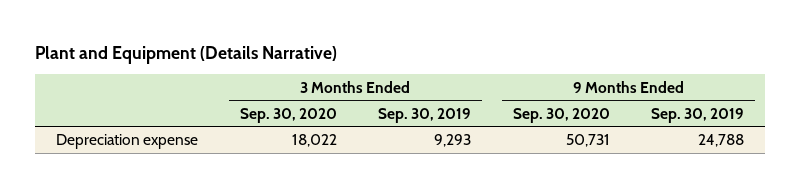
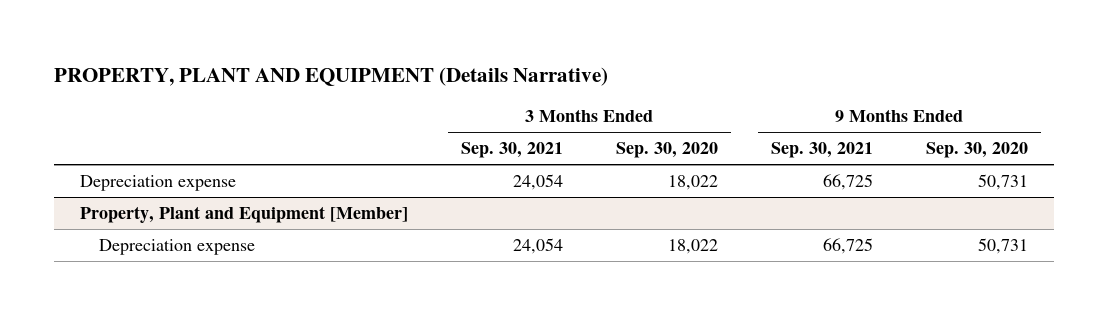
[35,45,338,64] Plant and Equipment (Details Narrative) -> [53,66,608,86] PROPERTY, PLANT AND EQUIPMENT (Details Narrative)
[378,107,472,123] Sep. 30, 2019 -> none
[651,107,745,123] Sep. 30, 2019 -> none
none -> [461,142,564,159] Sep. 30, 2021
none -> [770,142,873,159] Sep. 30, 2021
none -> [80,206,409,224] Property, Plant and Equipment [Member]
none -> [99,239,256,256] Depreciation expense

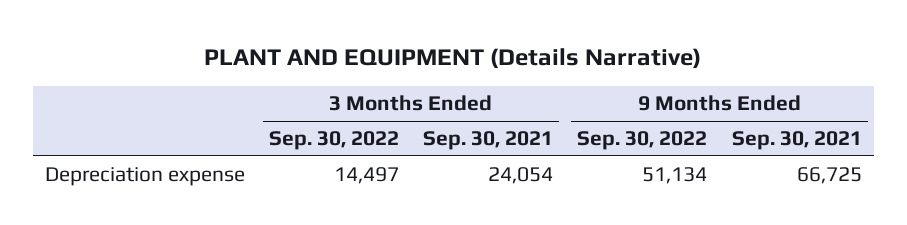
[53,66,608,86] PROPERTY, PLANT AND EQUIPMENT (Details Narrative) -> [204,48,702,70] PLANT AND EQUIPMENT (Details Narrative)
[615,142,718,159] Sep. 30, 2020 -> none
[925,142,1028,159] Sep. 30, 2020 -> none
none -> [269,131,400,151] Sep. 30, 2022
none -> [577,131,708,151] Sep. 30, 2022
[80,206,409,224] Property, Plant and Equipment [Member] -> none
[99,239,256,256] Depreciation expense -> none

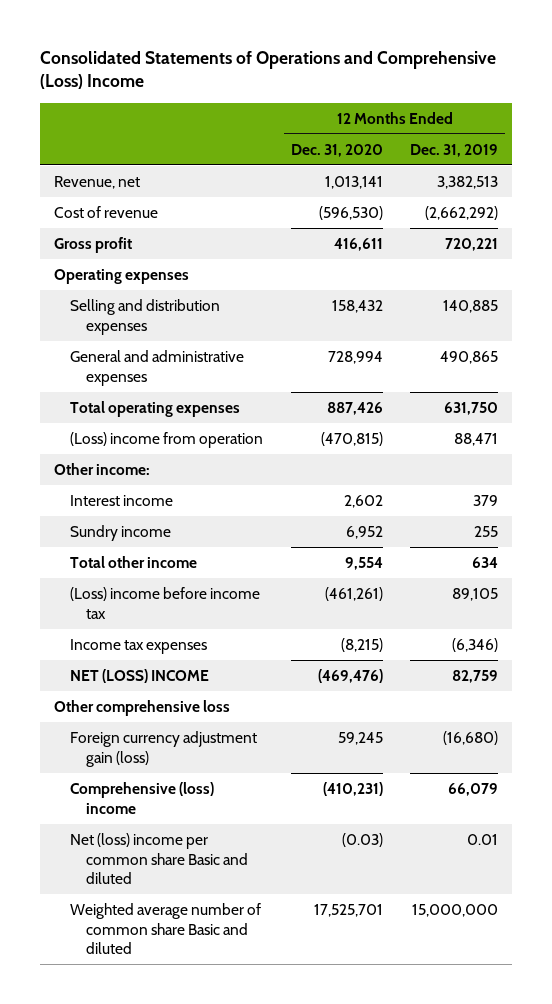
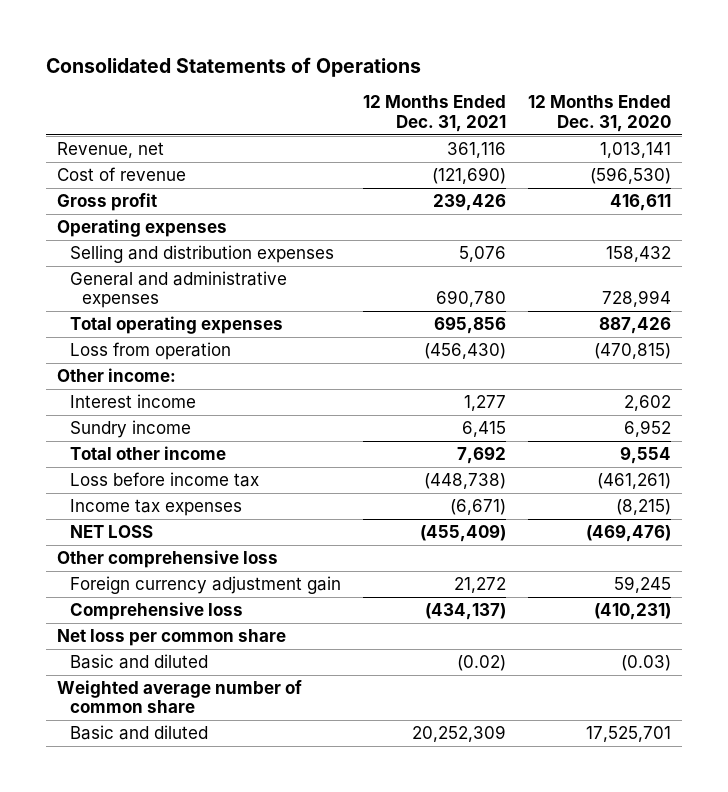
[39,50,496,90] Consolidated Statements of Operations and Comprehensive (Loss) Income -> [46,56,422,77] Consolidated Statements of Operations
[410,143,499,157] Dec. 31, 2019 -> none
none -> [362,95,506,132] 12 Months Ended Dec. 31, 2021
[69,431,263,448] (Loss) income from operation -> [69,341,231,360] Loss from operation
[69,586,260,619] (Loss) income before income tax -> [69,471,259,487] Loss before income tax
[69,668,209,683] NET (LOSS) INCOME -> [69,524,153,538] NET LOSS
[69,730,257,767] Foreign currency adjustment gain (loss) -> [69,575,341,594] Foreign currency adjustment gain
[69,781,214,814] Comprehensive (loss) income -> [69,601,243,620] Comprehensive loss
none -> [57,628,287,646] Net loss per common share
[69,832,248,885] Net (loss) income per common share Basic and diluted -> [69,653,208,669] Basic and diluted
none -> [57,679,303,714] Weighted average number of common share
[69,902,261,955] Weighted average number of common share Basic and diluted -> [69,724,208,740] Basic and diluted

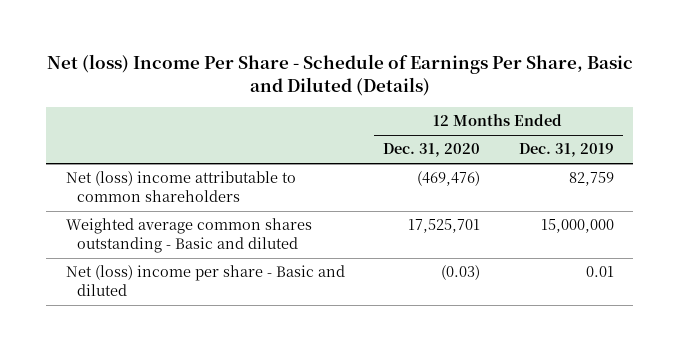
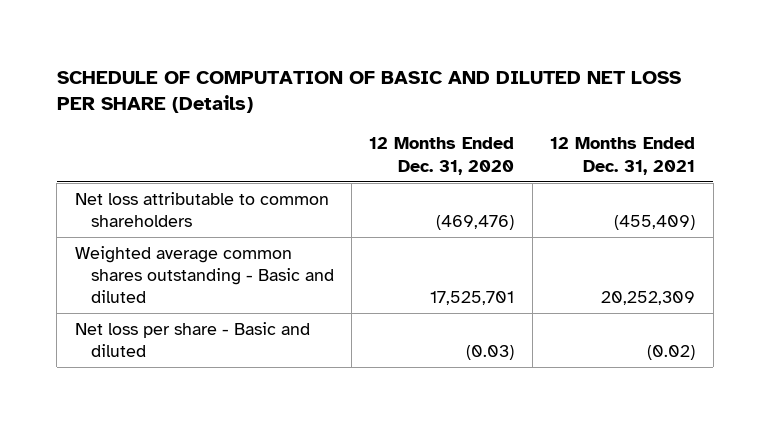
[46,54,633,97] Net (loss) Income Per Share - Schedule of Earnings Per Share, Basic and Diluted (Details) -> [56,70,681,114] SCHEDULE OF COMPUTATION OF BASIC AND DILUTED NET LOSS PER SHARE (Details)
[518,143,614,158] Dec. 31, 2019 -> none
none -> [550,137,696,175] 12 Months Ended Dec. 31, 2021
[65,171,296,203] Net (loss) income attributable to common shareholders -> [74,191,329,228] Net loss attributable to common shareholders
[65,265,345,297] Net (loss) income per share - Basic and diluted -> [74,321,310,358] Net loss per share - Basic and diluted

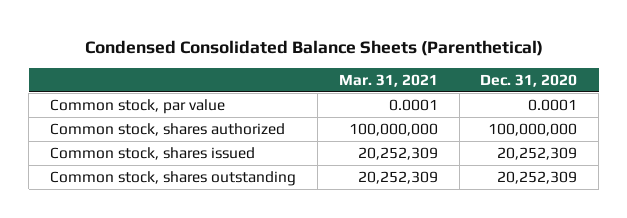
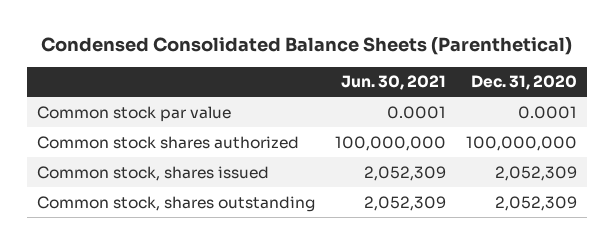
[338,73,438,87] Mar. 31, 2021 -> none
none -> [341,75,447,91] Jun. 30, 2021
[50,98,226,114] Common stock, par value -> [36,105,231,122] Common stock par value
[50,122,286,136] Common stock, shares authorized -> [36,135,299,149] Common stock shares authorized
[497,146,578,160] 20,252,309 -> [495,165,578,181] 2,052,309
[497,170,578,184] 20,252,309 -> [495,195,578,211] 2,052,309

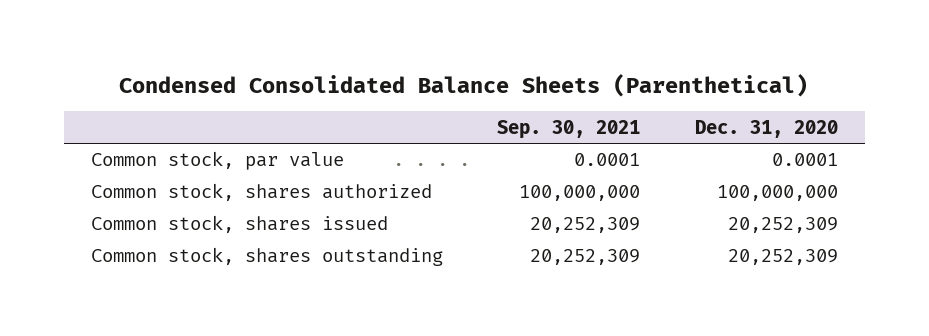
[341,75,447,91] Jun. 30, 2021 -> none
none -> [497,119,641,139] Sep. 30, 2021
[36,105,231,122] Common stock par value -> [91,151,345,171] Common stock, par value
[36,135,299,149] Common stock shares authorized -> [91,183,433,202] Common stock, shares authorized
[495,165,578,181] 2,052,309 -> [727,217,838,234] 20,252,309
[495,195,578,211] 2,052,309 -> [727,249,838,266] 20,252,309

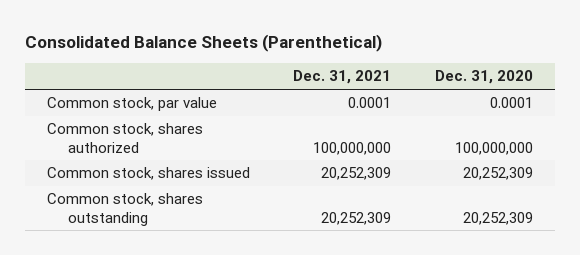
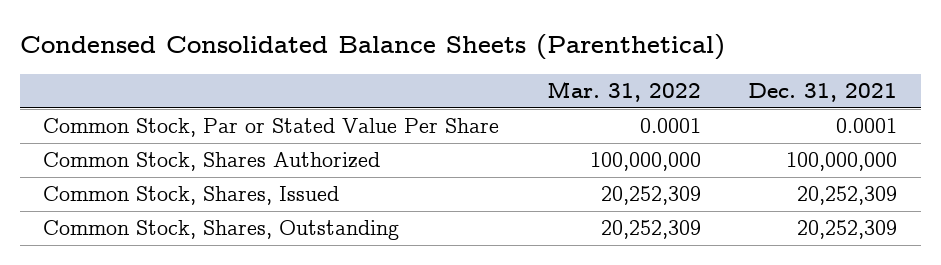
[24,34,382,53] Consolidated Balance Sheets (Parenthetical) -> [19,33,725,60] Condensed Consolidated Balance Sheets (Parenthetical)
[434,70,533,85] Dec. 31, 2020 -> none
none -> [546,81,701,103] Mar. 31, 2022
[46,97,217,112] Common stock, par value -> [43,118,500,138] Common Stock, Par or Stated Value Per Share
[46,123,203,153] Common stock, shares authorized -> [43,152,381,172] Common Stock, Shares Authorized
[46,167,250,181] Common stock, shares issued -> [43,186,340,206] Common Stock, Shares, Issued
[46,193,203,226] Common stock, shares outstanding -> [43,220,400,241] Common Stock, Shares, Outstanding

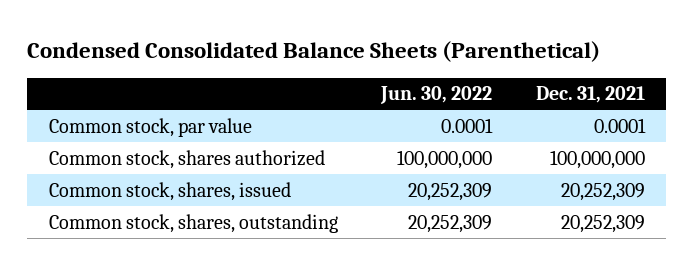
[546,81,701,103] Mar. 31, 2022 -> none
none -> [380,86,493,105] Jun. 30, 2022
[43,118,500,138] Common Stock, Par or Stated Value Per Share -> [48,117,252,137] Common stock, par value
[43,152,381,172] Common Stock, Shares Authorized -> [48,149,325,169] Common stock, shares authorized
[43,186,340,206] Common Stock, Shares, Issued -> [48,181,291,201] Common stock, shares, issued
[43,220,400,241] Common Stock, Shares, Outstanding -> [48,213,338,233] Common stock, shares, outstanding

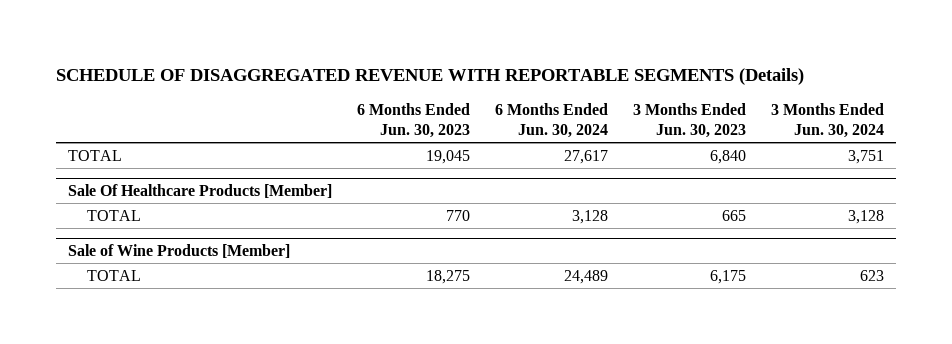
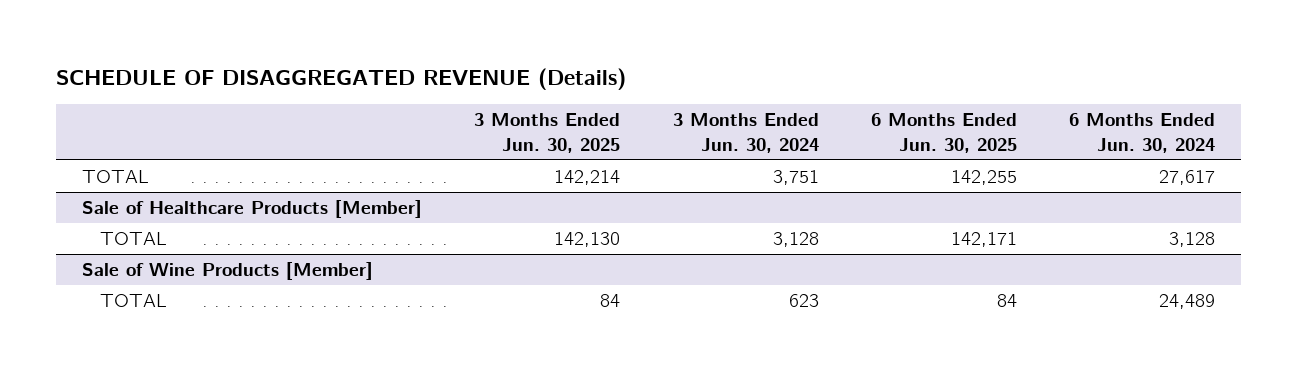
[55,67,804,85] SCHEDULE OF DISAGGREGATED REVENUE WITH REPORTABLE SEGMENTS (Details) -> [55,68,626,91] SCHEDULE OF DISAGGREGATED REVENUE (Details)
[357,102,471,138] 6 Months Ended Jun. 30, 2023 -> none
[633,102,747,138] 3 Months Ended Jun. 30, 2023 -> none
none -> [474,113,621,153] 3 Months Ended Jun. 30, 2025
none -> [870,113,1017,153] 6 Months Ended Jun. 30, 2025
[68,183,333,198] Sale Of Healthcare Products [Member] -> [81,200,422,219] Sale of Healthcare Products [Member]

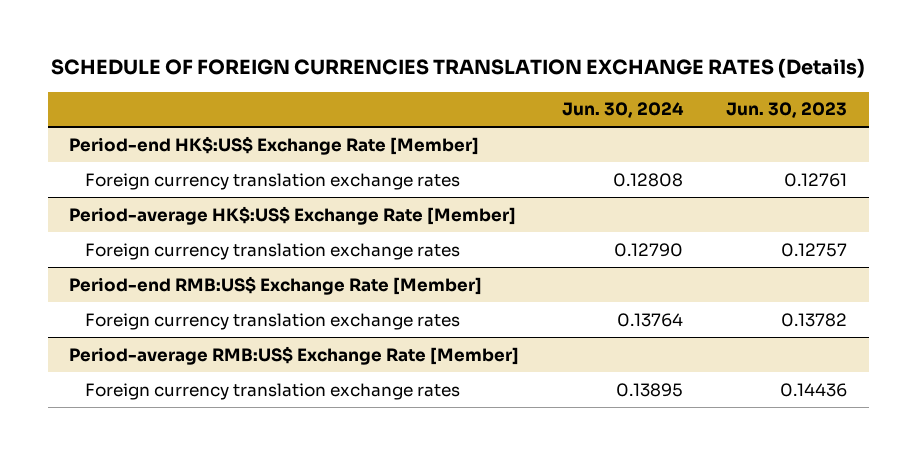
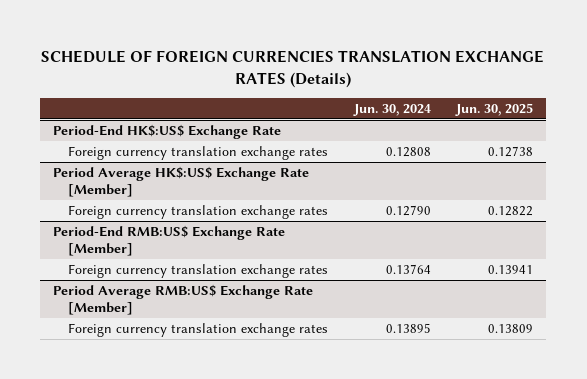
[726,102,848,119] Jun. 30, 2023 -> none
none -> [455,102,534,116] Jun. 30, 2025
[69,135,480,155] Period-end HK$:US$ Exchange Rate [Member] -> [53,124,282,140] Period-End HK$:US$ Exchange Rate
[69,205,517,225] Period-average HK$:US$ Exchange Rate [Member] -> [53,166,310,197] Period Average HK$:US$ Exchange Rate [Member]
[69,275,483,295] Period-end RMB:US$ Exchange Rate [Member] -> [53,225,286,256] Period-End RMB:US$ Exchange Rate [Member]
[69,345,520,365] Period-average RMB:US$ Exchange Rate [Member] -> [53,284,314,315] Period Average RMB:US$ Exchange Rate [Member]

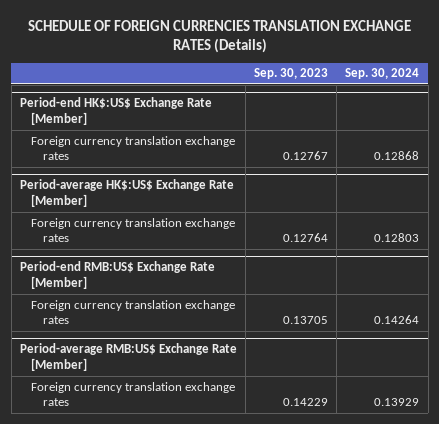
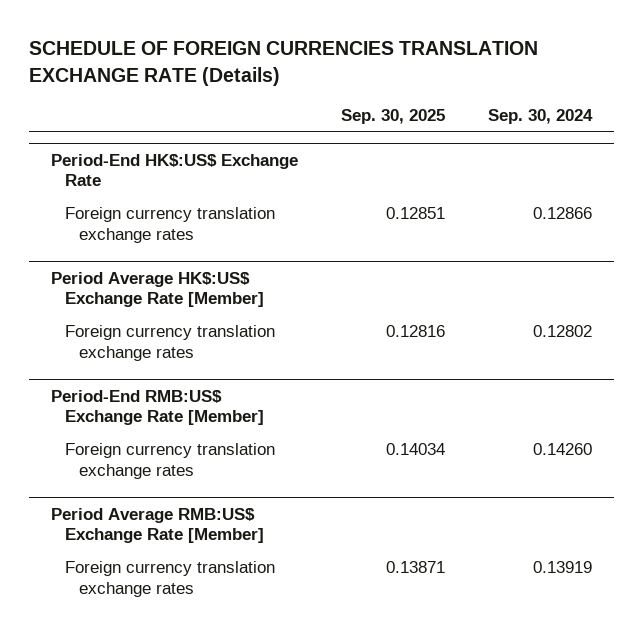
[27,19,411,54] SCHEDULE OF FOREIGN CURRENCIES TRANSLATION EXCHANGE RATES (Details) -> [29,41,539,86] SCHEDULE OF FOREIGN CURRENCIES TRANSLATION EXCHANGE RATE (Details)
[254,68,329,80] Sep. 30, 2023 -> none
none -> [340,108,445,124] Sep. 30, 2025
[19,97,212,126] Period-end HK$:US$ Exchange Rate [Member] -> [50,153,298,187] Period-End HK$:US$ Exchange Rate
[374,151,420,161] 0.12868 -> [533,207,593,220] 0.12866
[19,179,234,208] Period-average HK$:US$ Exchange Rate [Member] -> [50,271,264,308] Period Average HK$:US$ Exchange Rate [Member]
[374,233,420,243] 0.12803 -> [533,325,593,338] 0.12802
[19,261,215,290] Period-end RMB:US$ Exchange Rate [Member] -> [50,389,264,426] Period-End RMB:US$ Exchange Rate [Member]
[374,315,420,325] 0.14264 -> [533,443,593,456] 0.14260
[19,343,237,372] Period-average RMB:US$ Exchange Rate [Member] -> [50,507,264,544] Period Average RMB:US$ Exchange Rate [Member]
[374,398,420,407] 0.13929 -> [533,561,593,574] 0.13919

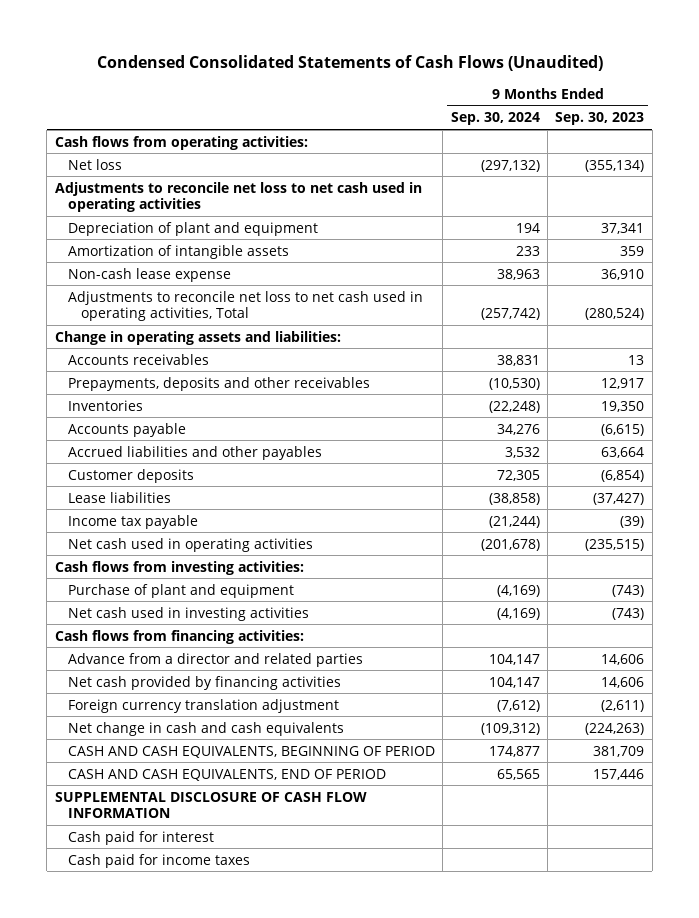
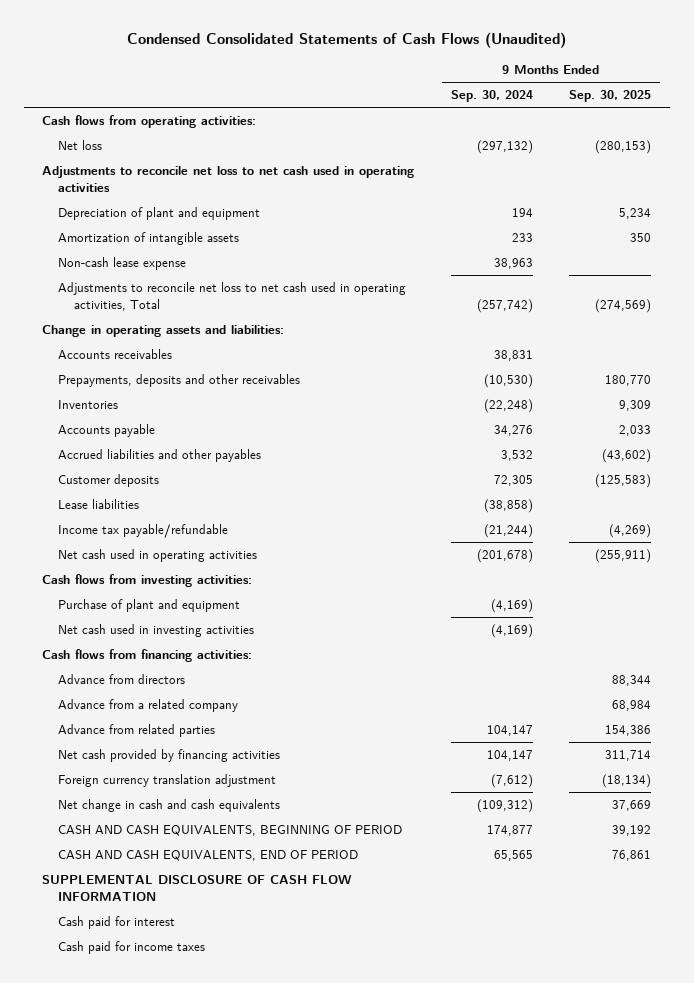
[555,112,645,126] Sep. 30, 2023 -> none
none -> [569,90,652,103] Sep. 30, 2025
[67,514,198,529] Income tax payable -> [58,524,229,539] Income tax payable/refundable
none -> [58,674,186,685] Advance from directors
none -> [58,699,239,713] Advance from a related company
[67,652,363,667] Advance from a director and related parties -> [58,724,216,738] Advance from related parties

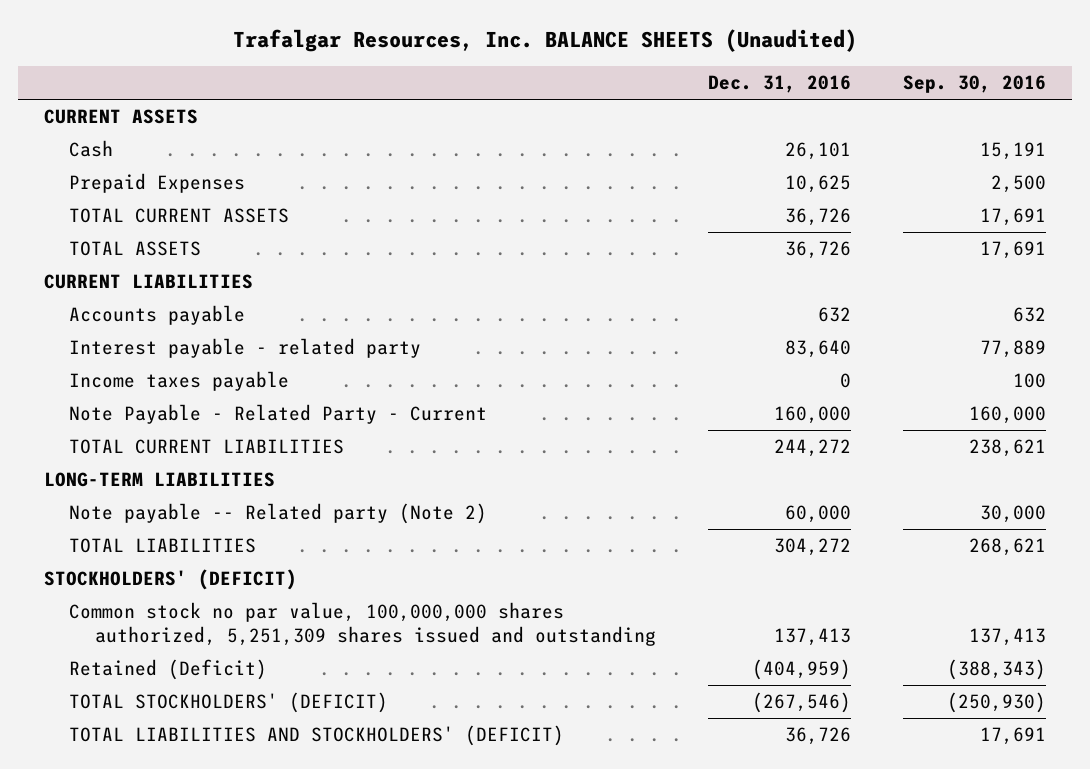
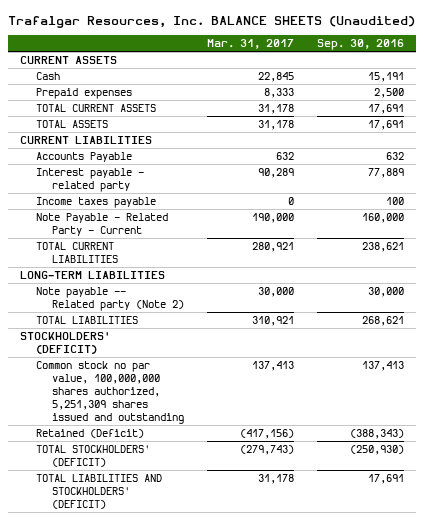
[707,75,851,94] Dec. 31, 2016 -> none
none -> [206,39,294,50] Mar. 31, 2017
[69,173,246,194] Prepaid Expenses -> [35,87,132,99] Prepaid expenses
[69,305,246,326] Accounts payable -> [35,151,132,162] Accounts Payable

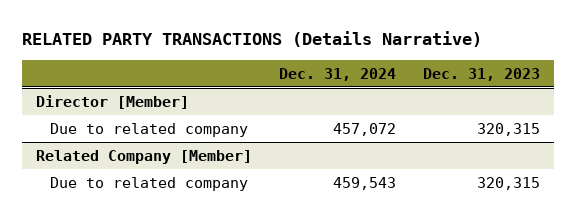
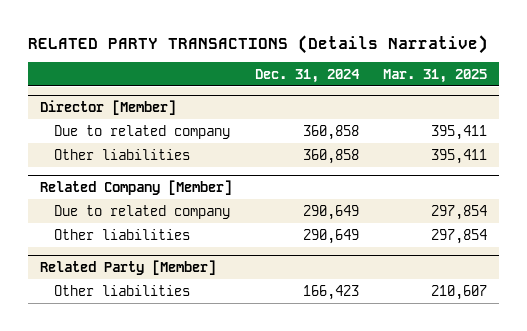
[423,67,541,81] Dec. 31, 2023 -> none
none -> [382,68,487,83] Mar. 31, 2025
[333,122,397,136] 457,072 -> [303,124,360,140] 360,858
none -> [53,148,190,160] Other liabilities
[333,176,397,190] 459,543 -> [303,204,360,220] 290,649
none -> [53,228,190,240] Other liabilities
none -> [39,259,216,275] Related Party [Member]
none -> [53,284,190,296] Other liabilities

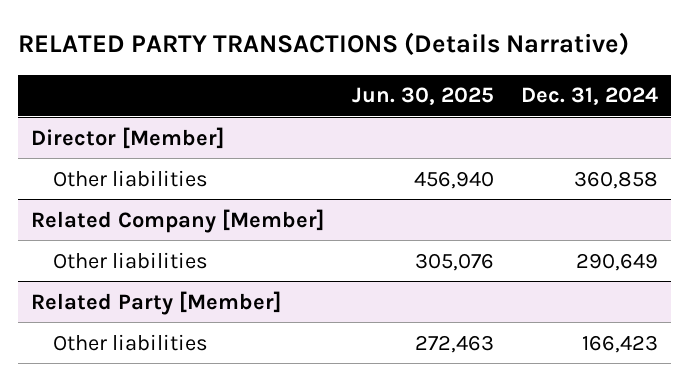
[382,68,487,83] Mar. 31, 2025 -> none
none -> [351,87,494,106] Jun. 30, 2025
[53,124,230,139] Due to related company -> none
[53,204,230,219] Due to related company -> none

